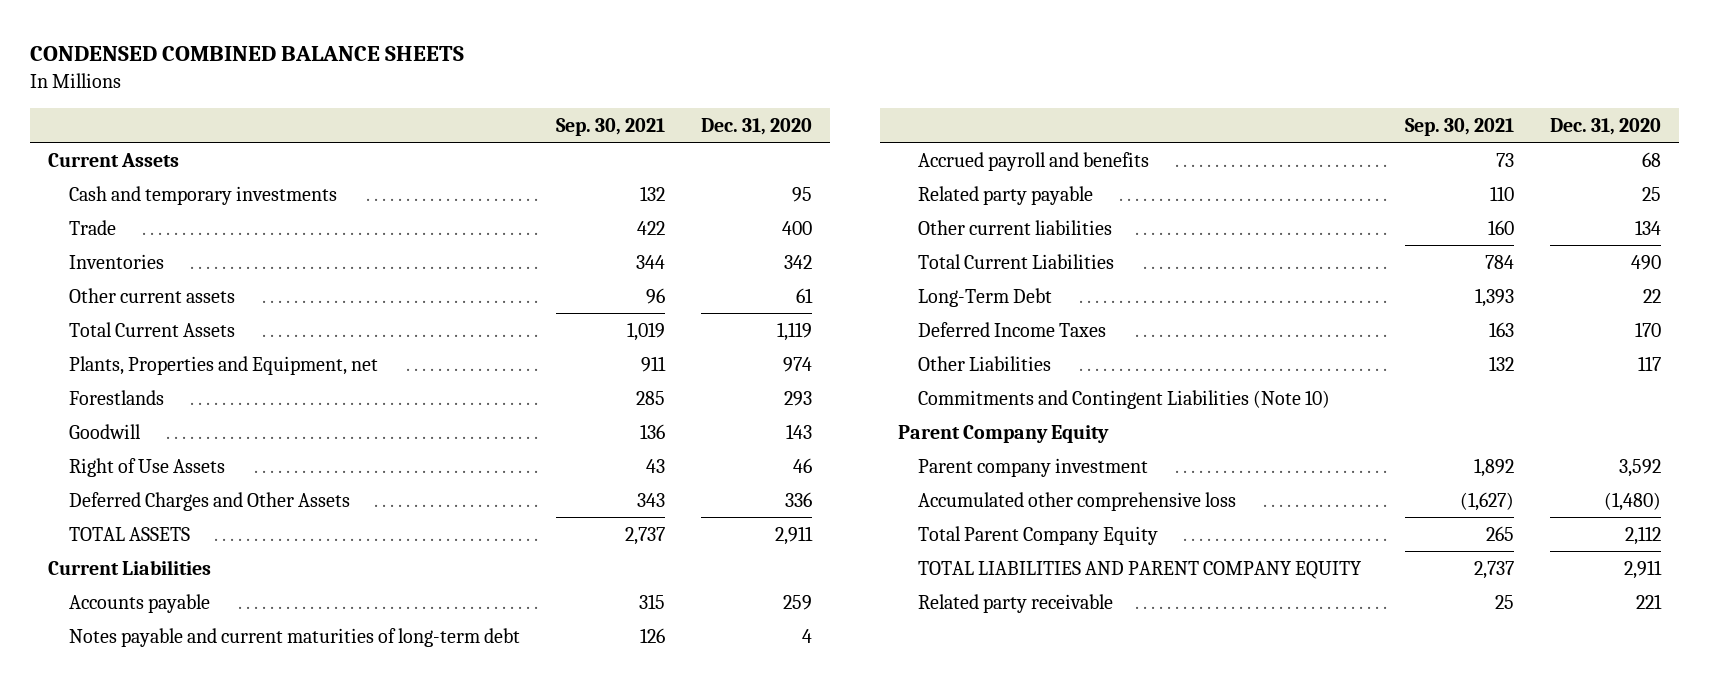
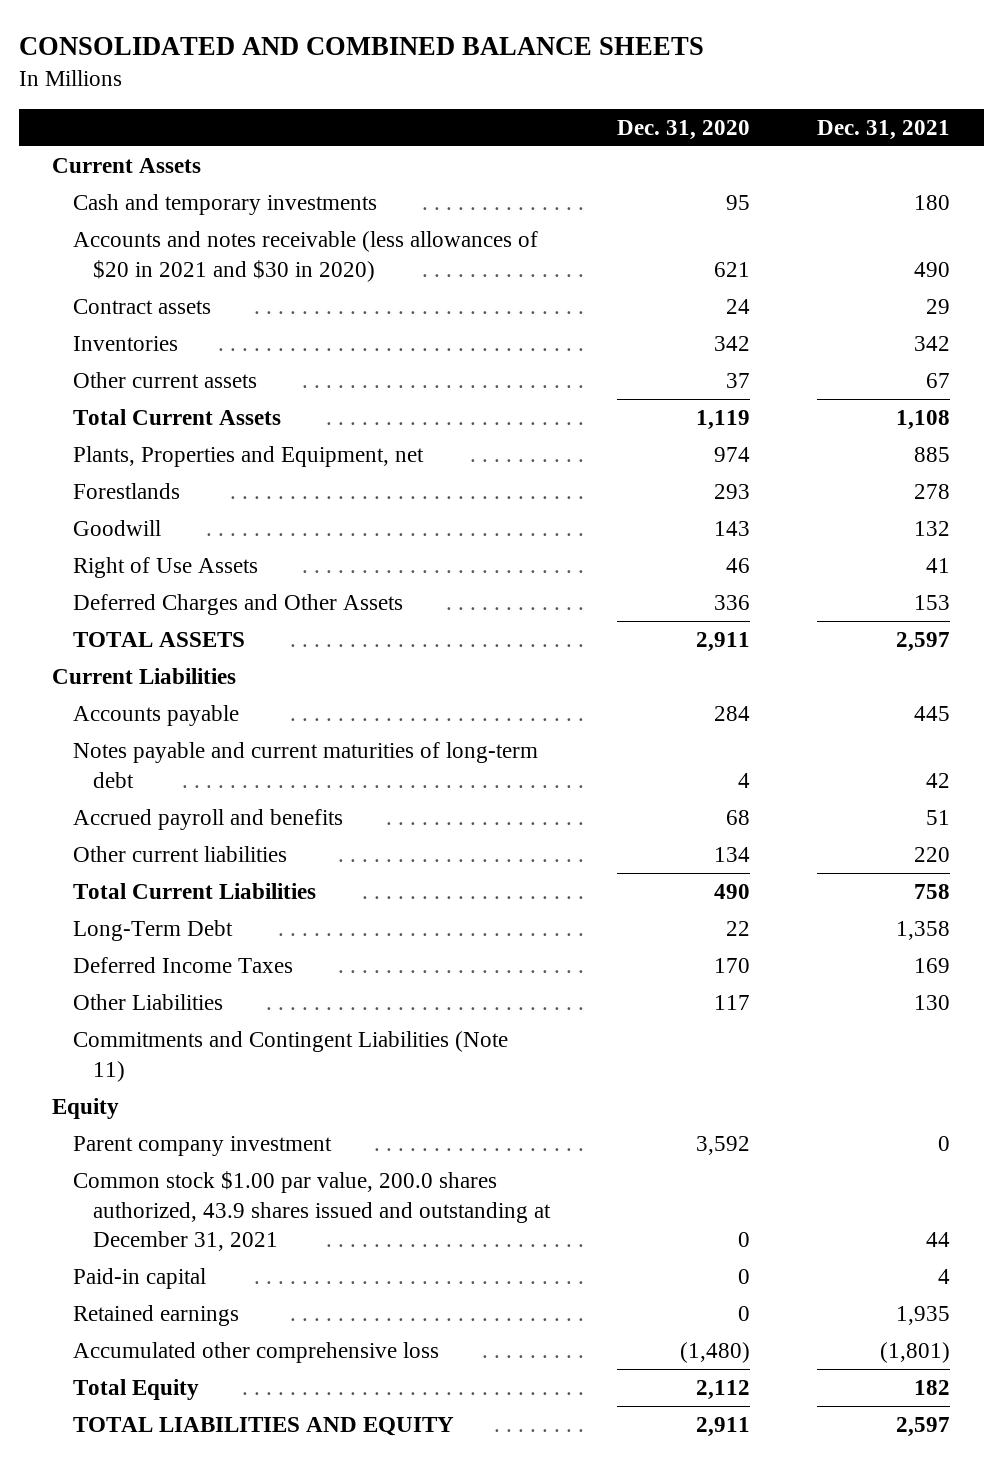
[30,46,465,62] CONDENSED COMBINED BALANCE SHEETS -> [18,36,704,55] CONSOLIDATED AND COMBINED BALANCE SHEETS
[555,118,665,137] Sep. 30, 2021 -> none
none -> [817,119,951,140] Dec. 31, 2021
[68,219,116,235] Trade -> none
none -> [72,230,538,282] Accounts and notes receivable (less allowances of $20 in 2021 and $30 in 2020)
none -> [72,298,211,314] Contract assets
[795,287,813,303] 61 -> [726,372,751,388] 37
[782,594,812,610] 259 -> [714,705,751,721] 284
[918,185,1094,205] Related party payable -> none
[918,389,1331,409] Commitments and Contingent Liabilities (Note 10) -> [72,1030,508,1082] Commitments and Contingent Liabilities (Note 11)
[897,424,1109,443] Parent Company Equity -> [52,1097,120,1119] Equity
none -> [72,1170,552,1252] Common stock $1.00 par value, 200.0 shares authorized, 43.9 shares issued and outstanding at December 31, 2021
none -> [72,1267,206,1289] Paid-in capital
none -> [72,1304,239,1326] Retained earnings
[918,593,1114,613] Related party receivable -> none
[918,525,1159,545] Total Parent Company Equity -> [72,1378,199,1400] Total Equity
[918,560,1363,579] TOTAL LIABILITIES AND PARENT COMPANY EQUITY -> [72,1416,454,1436] TOTAL LIABILITIES AND EQUITY

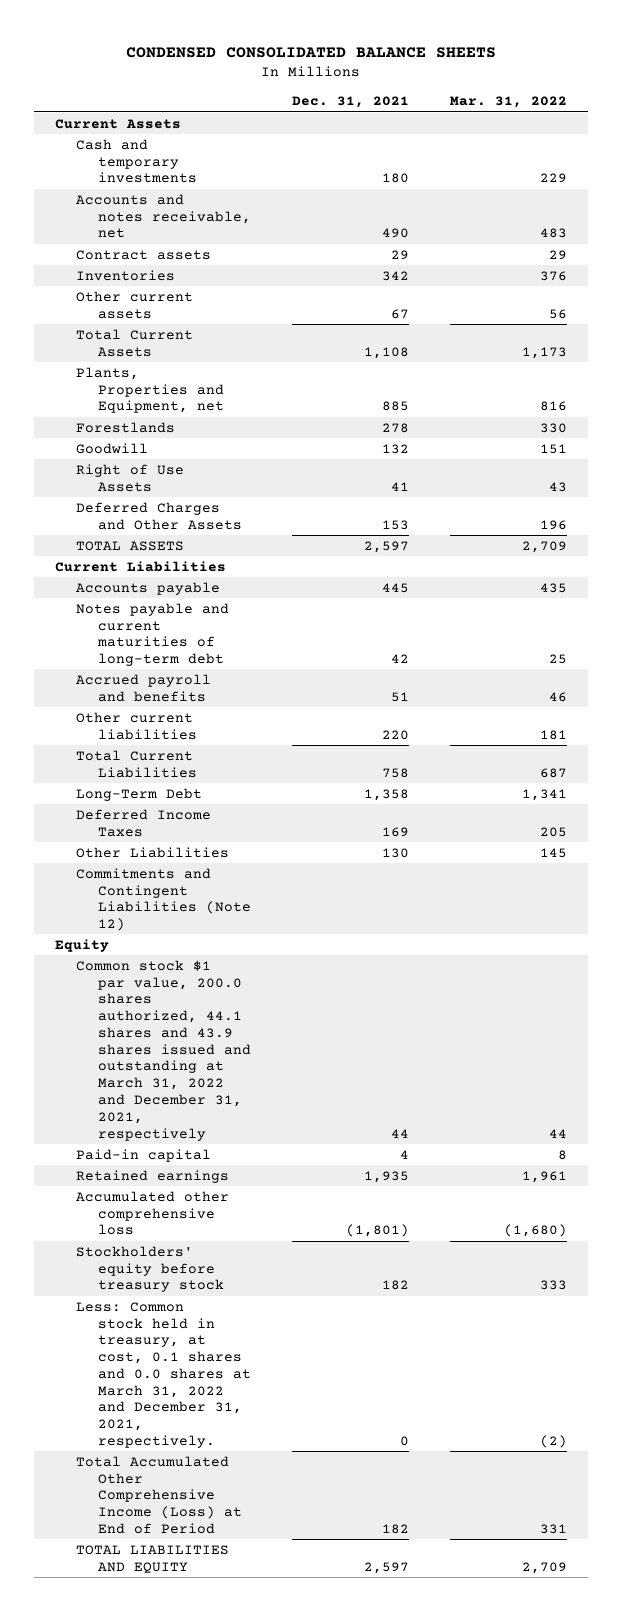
[18,36,704,55] CONSOLIDATED AND COMBINED BALANCE SHEETS -> [126,46,497,58] CONDENSED CONSOLIDATED BALANCE SHEETS
[617,119,751,140] Dec. 31, 2020 -> none
none -> [450,96,568,109] Mar. 31, 2022
[72,230,538,282] Accounts and notes receivable (less allowances of $20 in 2021 and $30 in 2020) -> [76,193,251,239] Accounts and notes receivable, net
[72,1030,508,1082] Commitments and Contingent Liabilities (Note 11) -> [76,867,251,932] Commitments and Contingent Liabilities (Note 12)
[72,1135,332,1156] Parent company investment -> none
[72,1170,552,1252] Common stock $1.00 par value, 200.0 shares authorized, 43.9 shares issued and outstanding at December 31, 2021 -> [76,959,251,1141] Common stock $1 par value, 200.0 shares authorized, 44.1 shares and 43.9 shares issued and outstanding at March 31, 2022 and December 31, 2021, respectively
none -> [76,1245,224,1293] Stockholders' equity before treasury stock
none -> [76,1301,251,1449] Less: Common stock held in treasury, at cost, 0.1 shares and 0.0 shares at March 31, 2022 and December 31, 2021, respectively.
[72,1378,199,1400] Total Equity -> [76,1455,242,1534] Total Accumulated Other Comprehensive Income (Loss) at End of Period

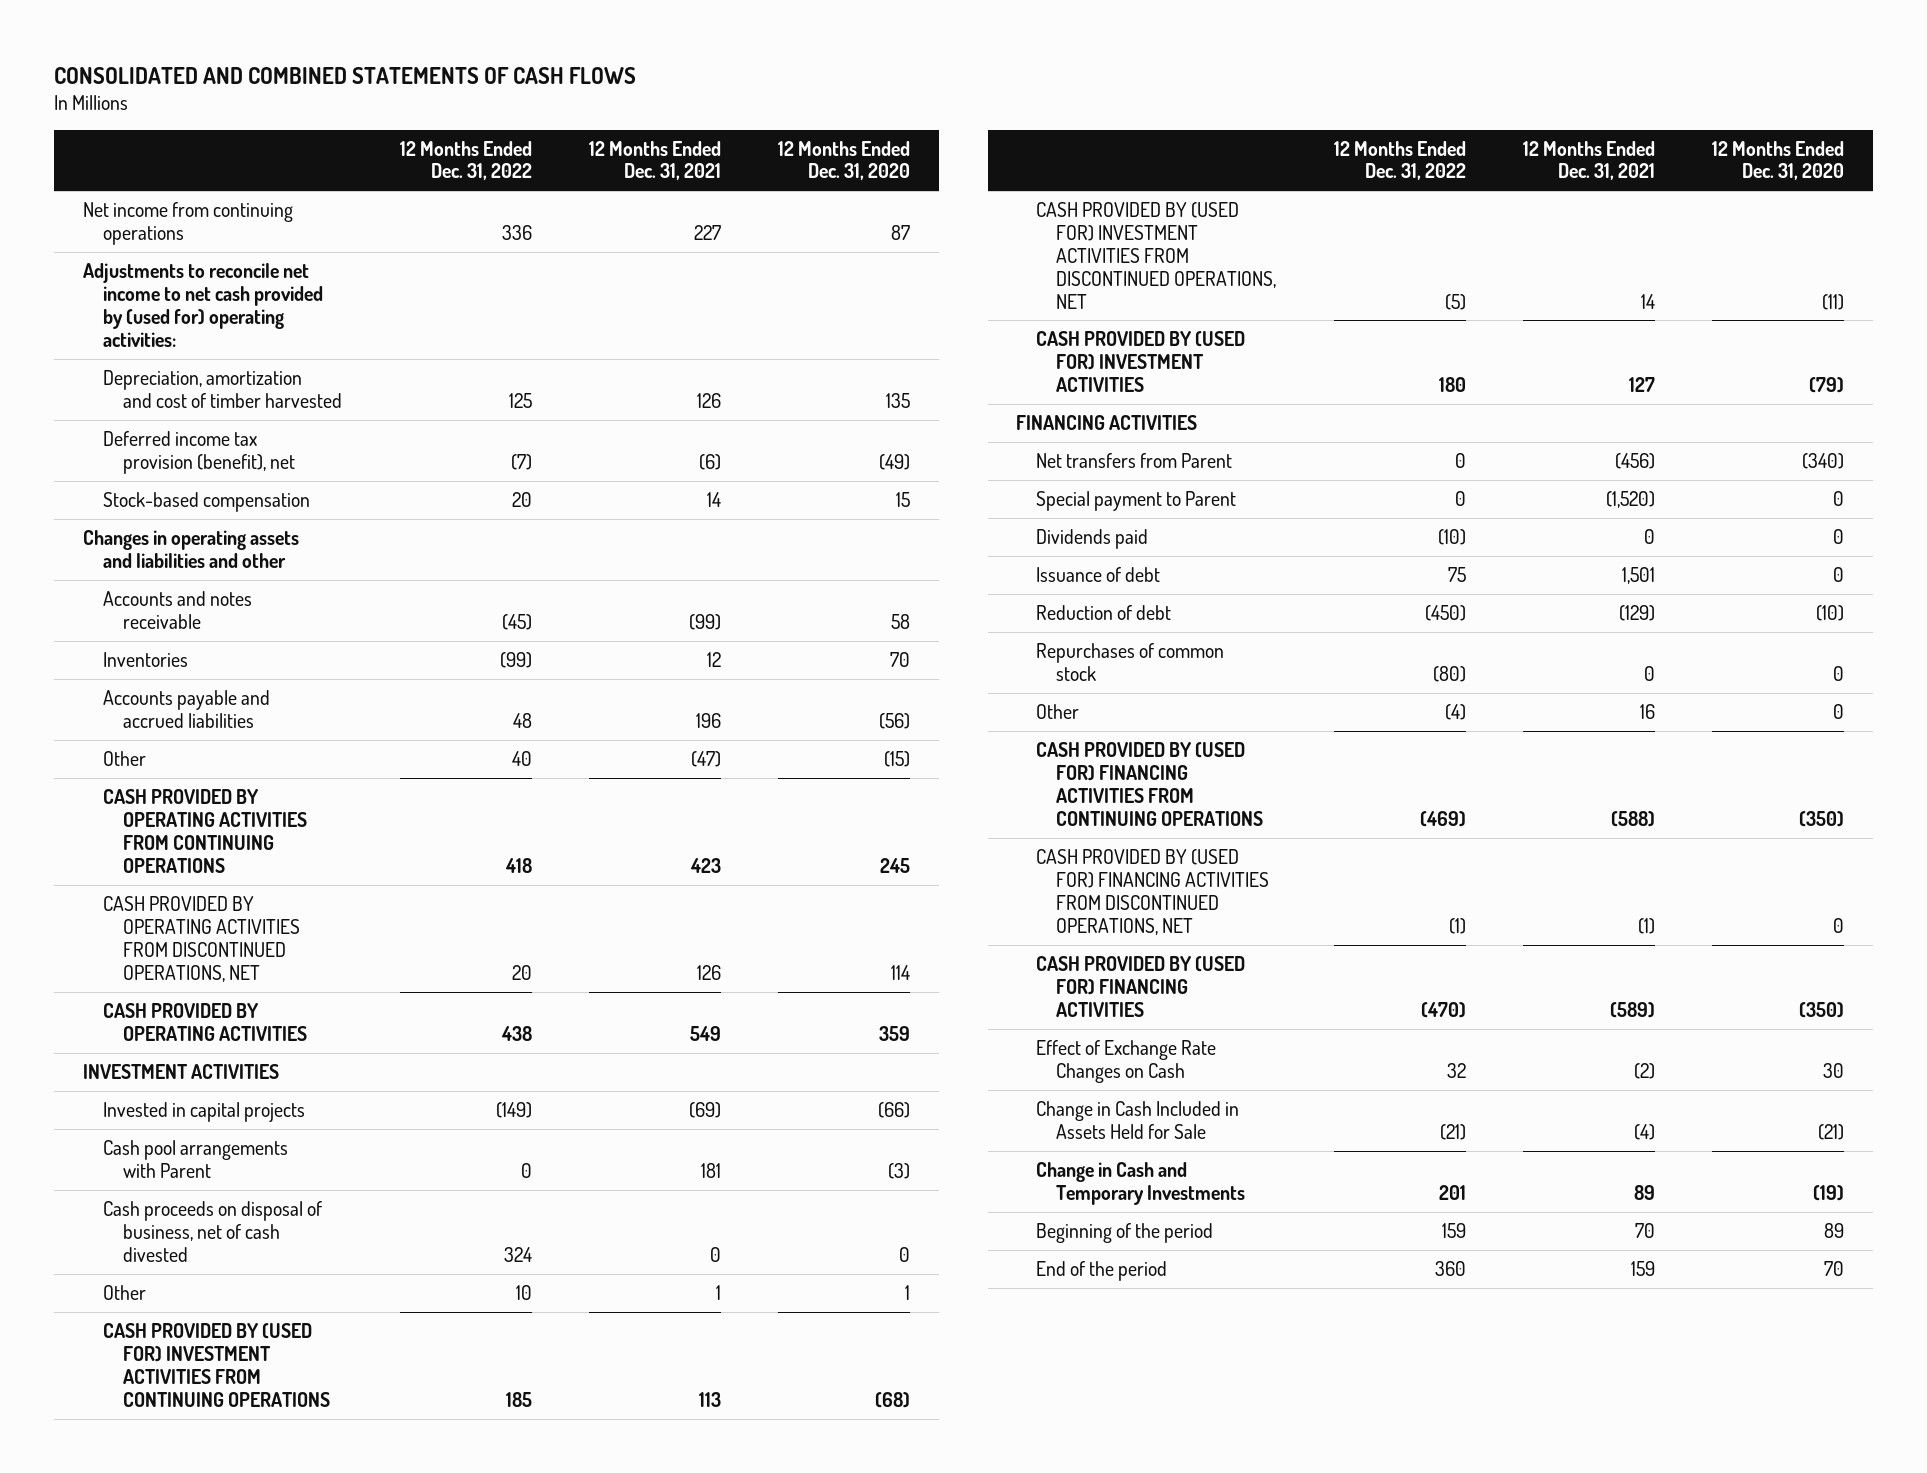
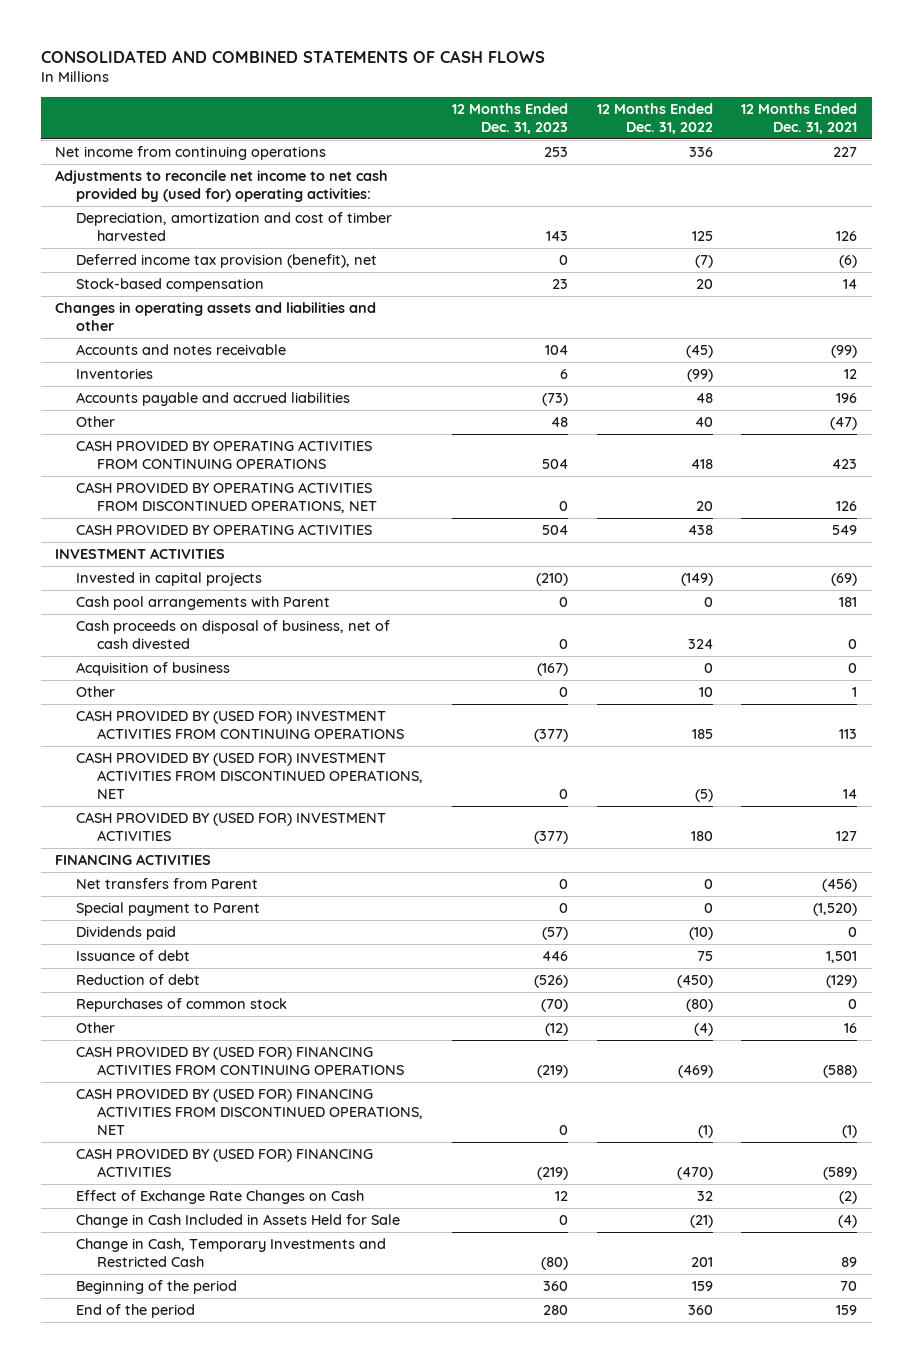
[778,140,911,181] 12 Months Ended Dec. 31, 2020 -> none
none -> [452,102,569,134] 12 Months Ended Dec. 31, 2023
none -> [76,662,231,677] Acquisition of business
[1036,1161,1246,1205] Change in Cash and Temporary Investments -> [76,1238,387,1268] Change in Cash, Temporary Investments and Restricted Cash

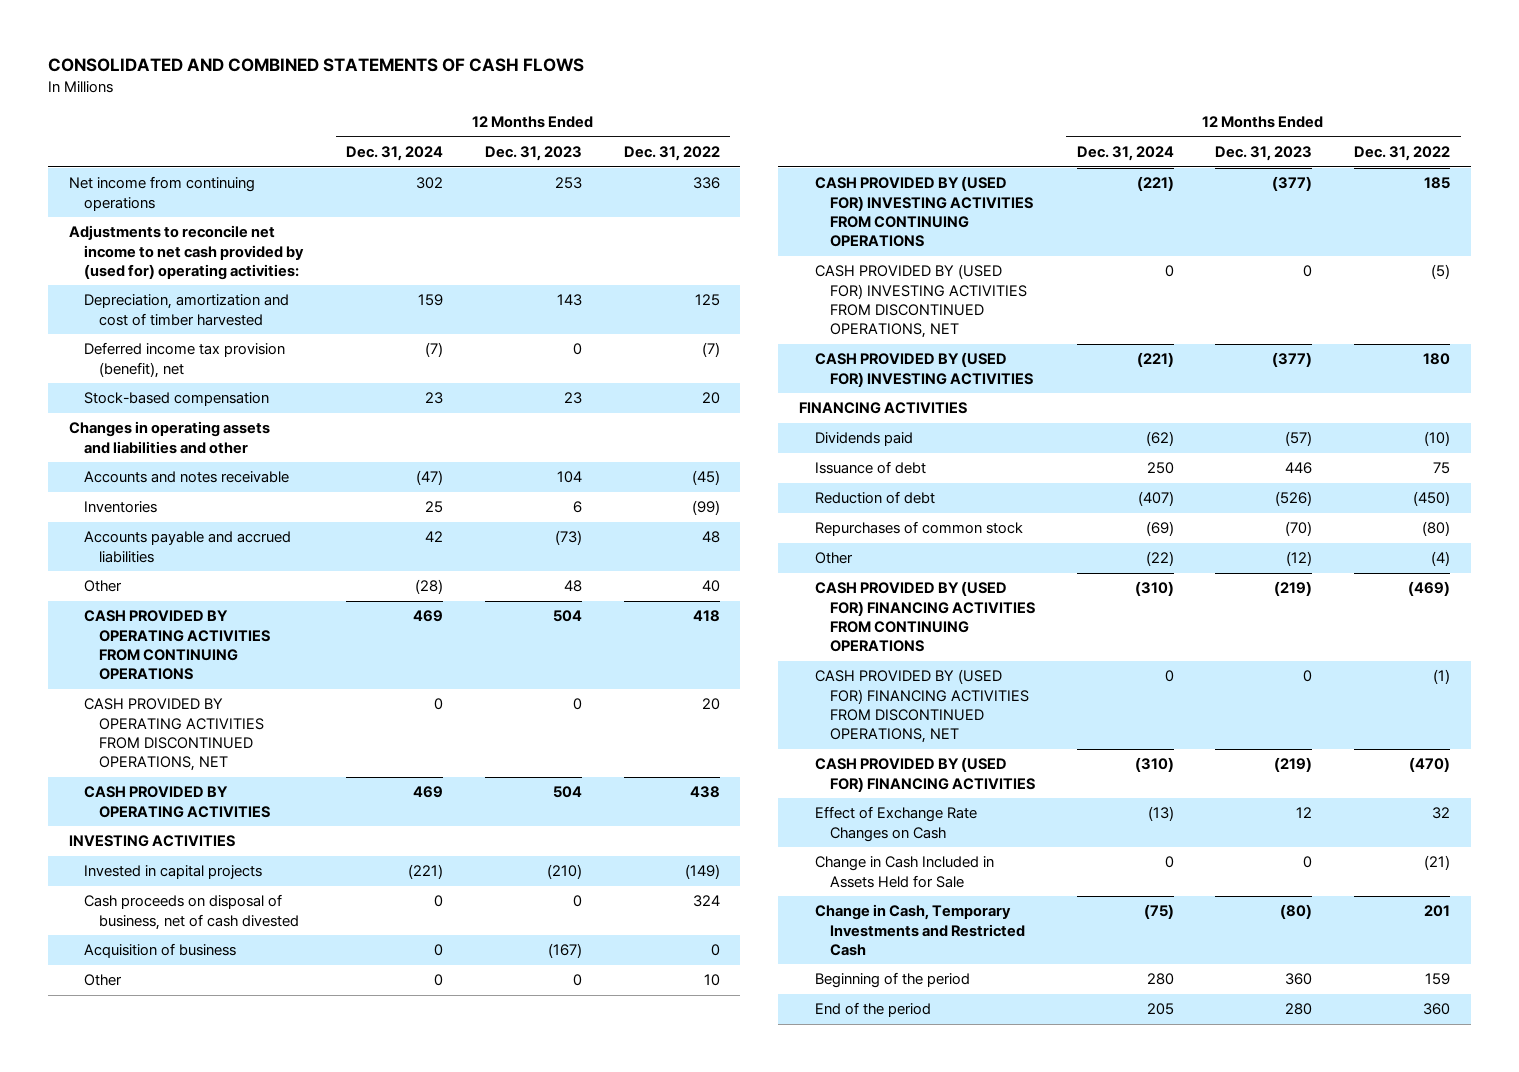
[741,102,858,134] 12 Months Ended Dec. 31, 2021 -> none
none -> [346,146,444,162] Dec. 31, 2024
[55,548,226,560] INVESTMENT ACTIVITIES -> [68,835,235,848] INVESTING ACTIVITIES
[76,596,331,611] Cash pool arrangements with Parent -> none
[76,710,405,740] CASH PROVIDED BY (USED FOR) INVESTMENT ACTIVITIES FROM CONTINUING OPERATIONS -> [814,176,1033,247] CASH PROVIDED BY (USED FOR) INVESTING ACTIVITIES FROM CONTINUING OPERATIONS
[76,752,424,800] CASH PROVIDED BY (USED FOR) INVESTMENT ACTIVITIES FROM DISCONTINUED OPERATIONS, NET -> [814,264,1027,338] CASH PROVIDED BY (USED FOR) INVESTING ACTIVITIES FROM DISCONTINUED OPERATIONS, NET
[76,812,387,842] CASH PROVIDED BY (USED FOR) INVESTMENT ACTIVITIES -> [814,352,1033,387] CASH PROVIDED BY (USED FOR) INVESTING ACTIVITIES
[76,878,259,890] Net transfers from Parent -> none
[76,902,261,917] Special payment to Parent -> none

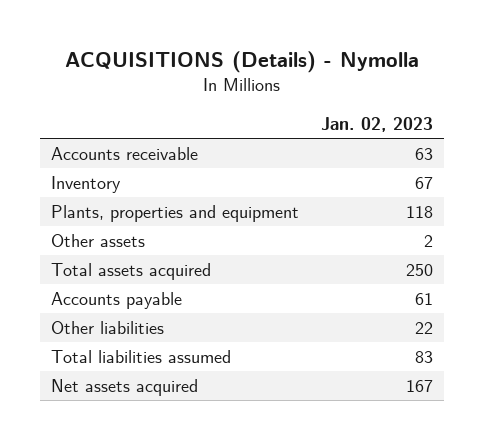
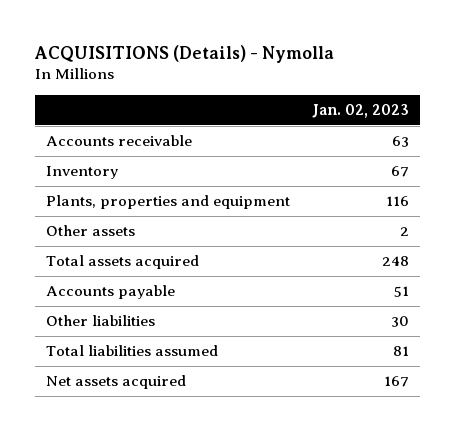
[406,205,434,218] 118 -> [385,196,409,207] 116
[406,263,434,276] 250 -> [381,256,409,267] 248
[415,292,434,305] 61 -> [393,286,409,298] 51
[415,321,434,334] 22 -> [390,316,409,328] 30
[415,350,434,363] 83 -> [392,346,409,357] 81

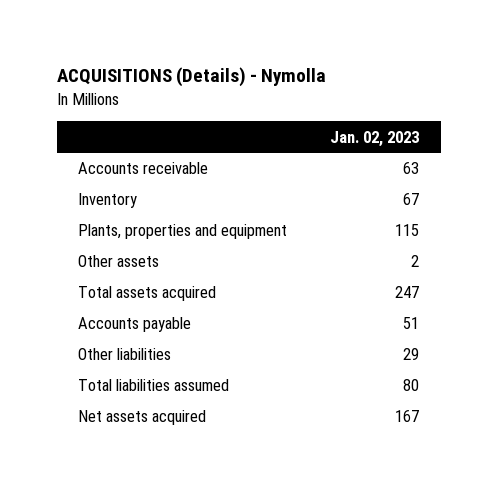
[385,196,409,207] 116 -> [395,224,420,237] 115
[381,256,409,267] 248 -> [395,286,420,299] 247
[390,316,409,328] 30 -> [403,348,420,361] 29
[392,346,409,357] 81 -> [403,379,420,392] 80

